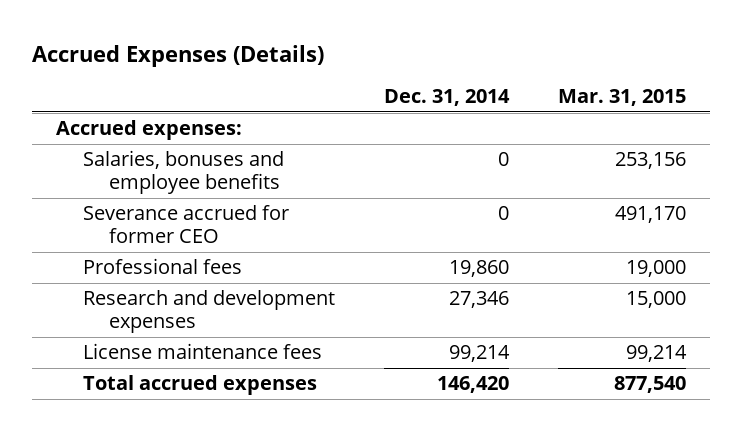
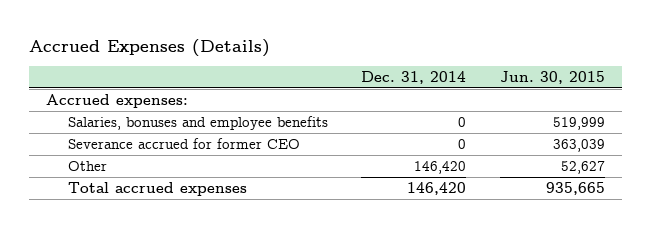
[557,89,686,107] Mar. 31, 2015 -> none
none -> [499,70,605,84] Jun. 30, 2015
[82,258,242,275] Professional fees -> none
[82,290,335,334] Research and development expenses -> none
[82,343,322,360] License maintenance fees -> none
none -> [67,160,107,171] Other

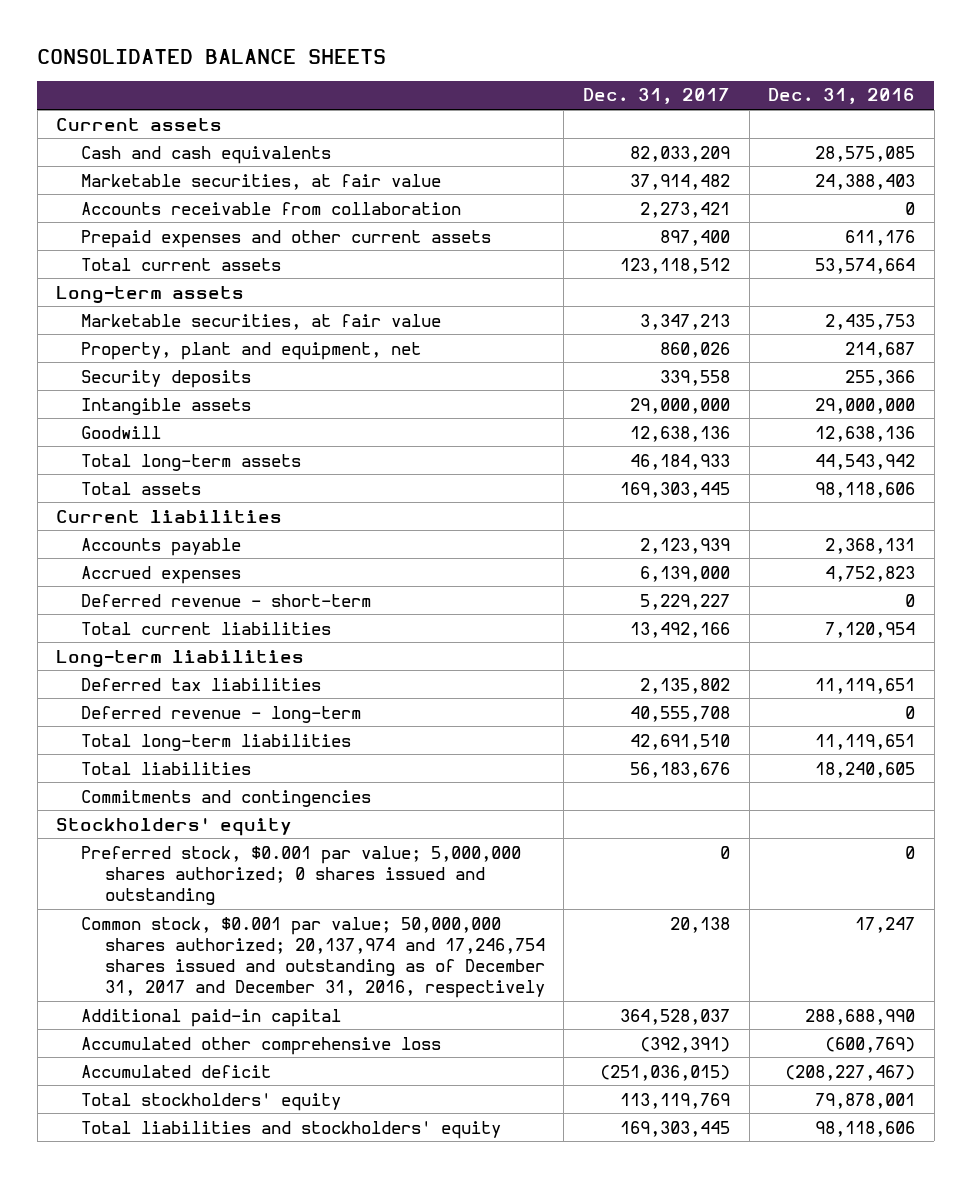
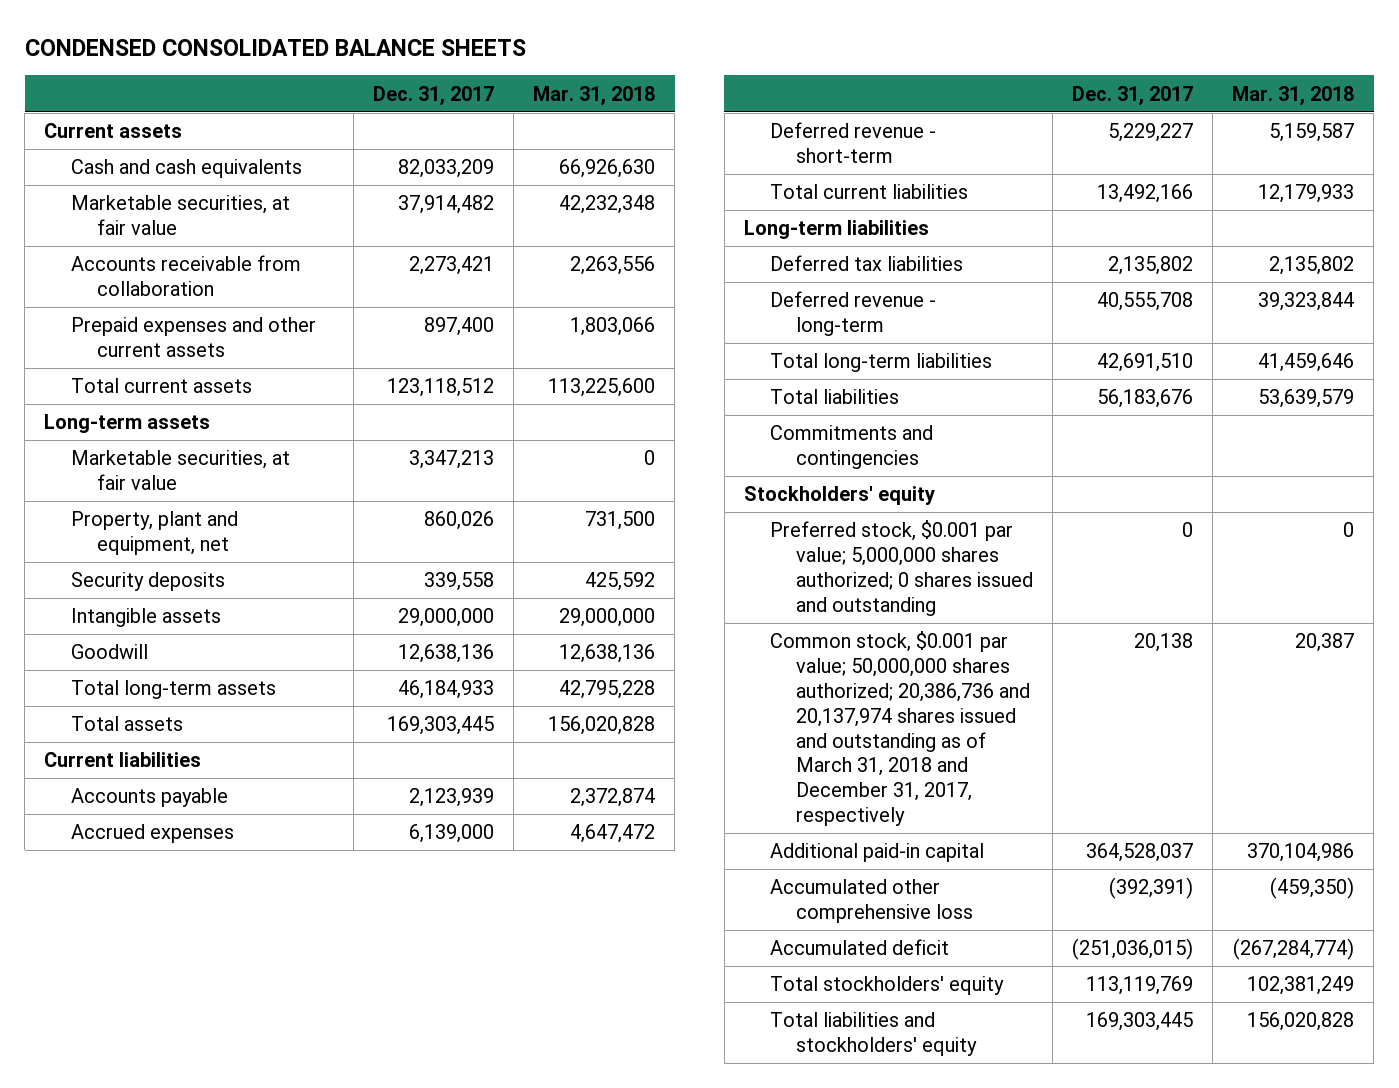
[37,48,387,64] CONSOLIDATED BALANCE SHEETS -> [24,38,526,56] CONDENSED CONSOLIDATED BALANCE SHEETS
[768,88,916,105] Dec. 31, 2016 -> none
none -> [532,85,655,106] Mar. 31, 2018
[80,916,545,999] Common stock, $0.001 par value; 50,000,000 shares authorized; 20,137,974 and 17,246,754 shares issued and outstanding as of December 31, 2017 and December 31, 2016, respectively -> [769,631,1031,827] Common stock, $0.001 par value; 50,000,000 shares authorized; 20,386,736 and 20,137,974 shares issued and outstanding as of March 31, 2018 and December 31, 2017, respectively

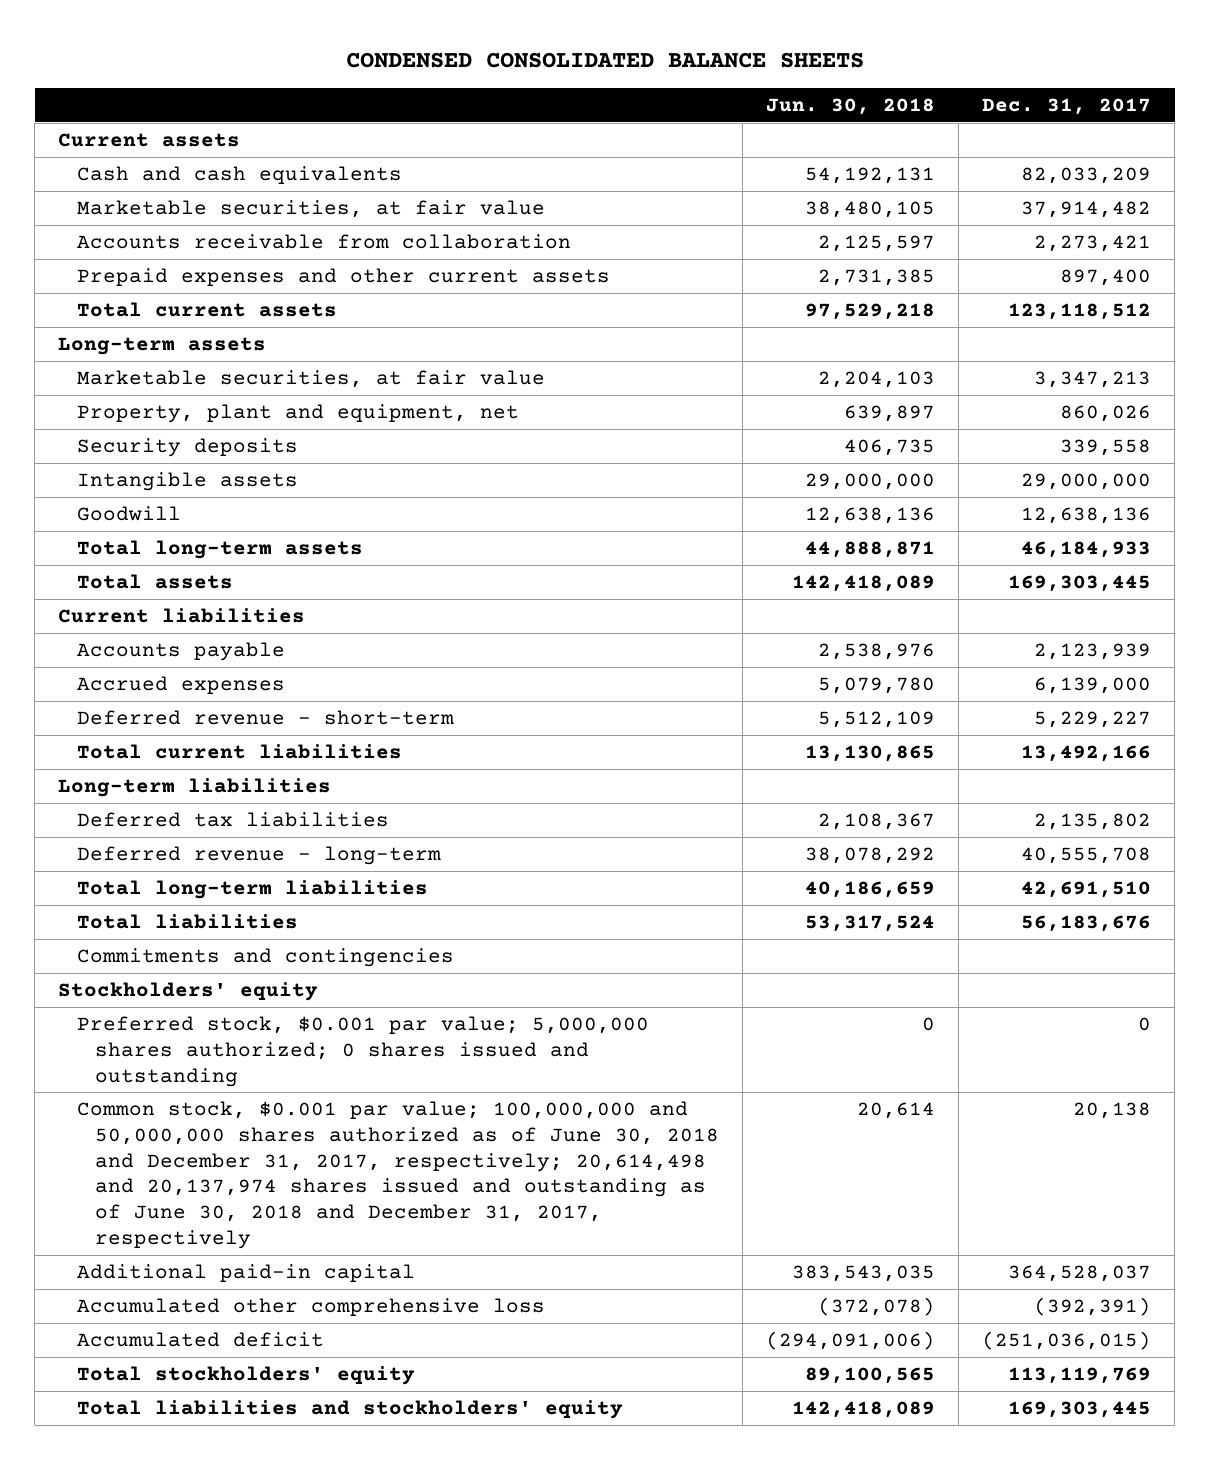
[532,85,655,106] Mar. 31, 2018 -> none
none -> [766,98,936,116] Jun. 30, 2018
[769,631,1031,827] Common stock, $0.001 par value; 50,000,000 shares authorized; 20,386,736 and 20,137,974 shares issued and outstanding as of March 31, 2018 and December 31, 2017, respectively -> [76,1100,719,1250] Common stock, $0.001 par value; 100,000,000 and 50,000,000 shares authorized as of June 30, 2018 and December 31, 2017, respectively; 20,614,498 and 20,137,974 shares issued and outstanding as of June 30, 2018 and December 31, 2017, respectively

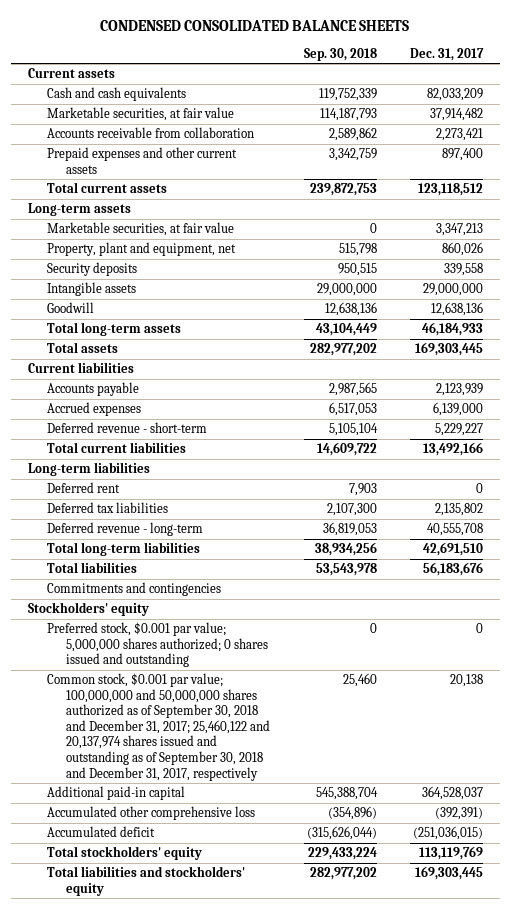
[766,98,936,116] Jun. 30, 2018 -> none
none -> [303,47,377,61] Sep. 30, 2018
none -> [46,482,120,494] Deferred rent
[76,1100,719,1250] Common stock, $0.001 par value; 100,000,000 and 50,000,000 shares authorized as of June 30, 2018 and December 31, 2017, respectively; 20,614,498 and 20,137,974 shares issued and outstanding as of June 30, 2018 and December 31, 2017, respectively -> [46,673,271,781] Common stock, $0.001 par value; 100,000,000 and 50,000,000 shares authorized as of September 30, 2018 and December 31, 2017; 25,460,122 and 20,137,974 shares issued and outstanding as of September 30, 2018 and December 31, 2017, respectively

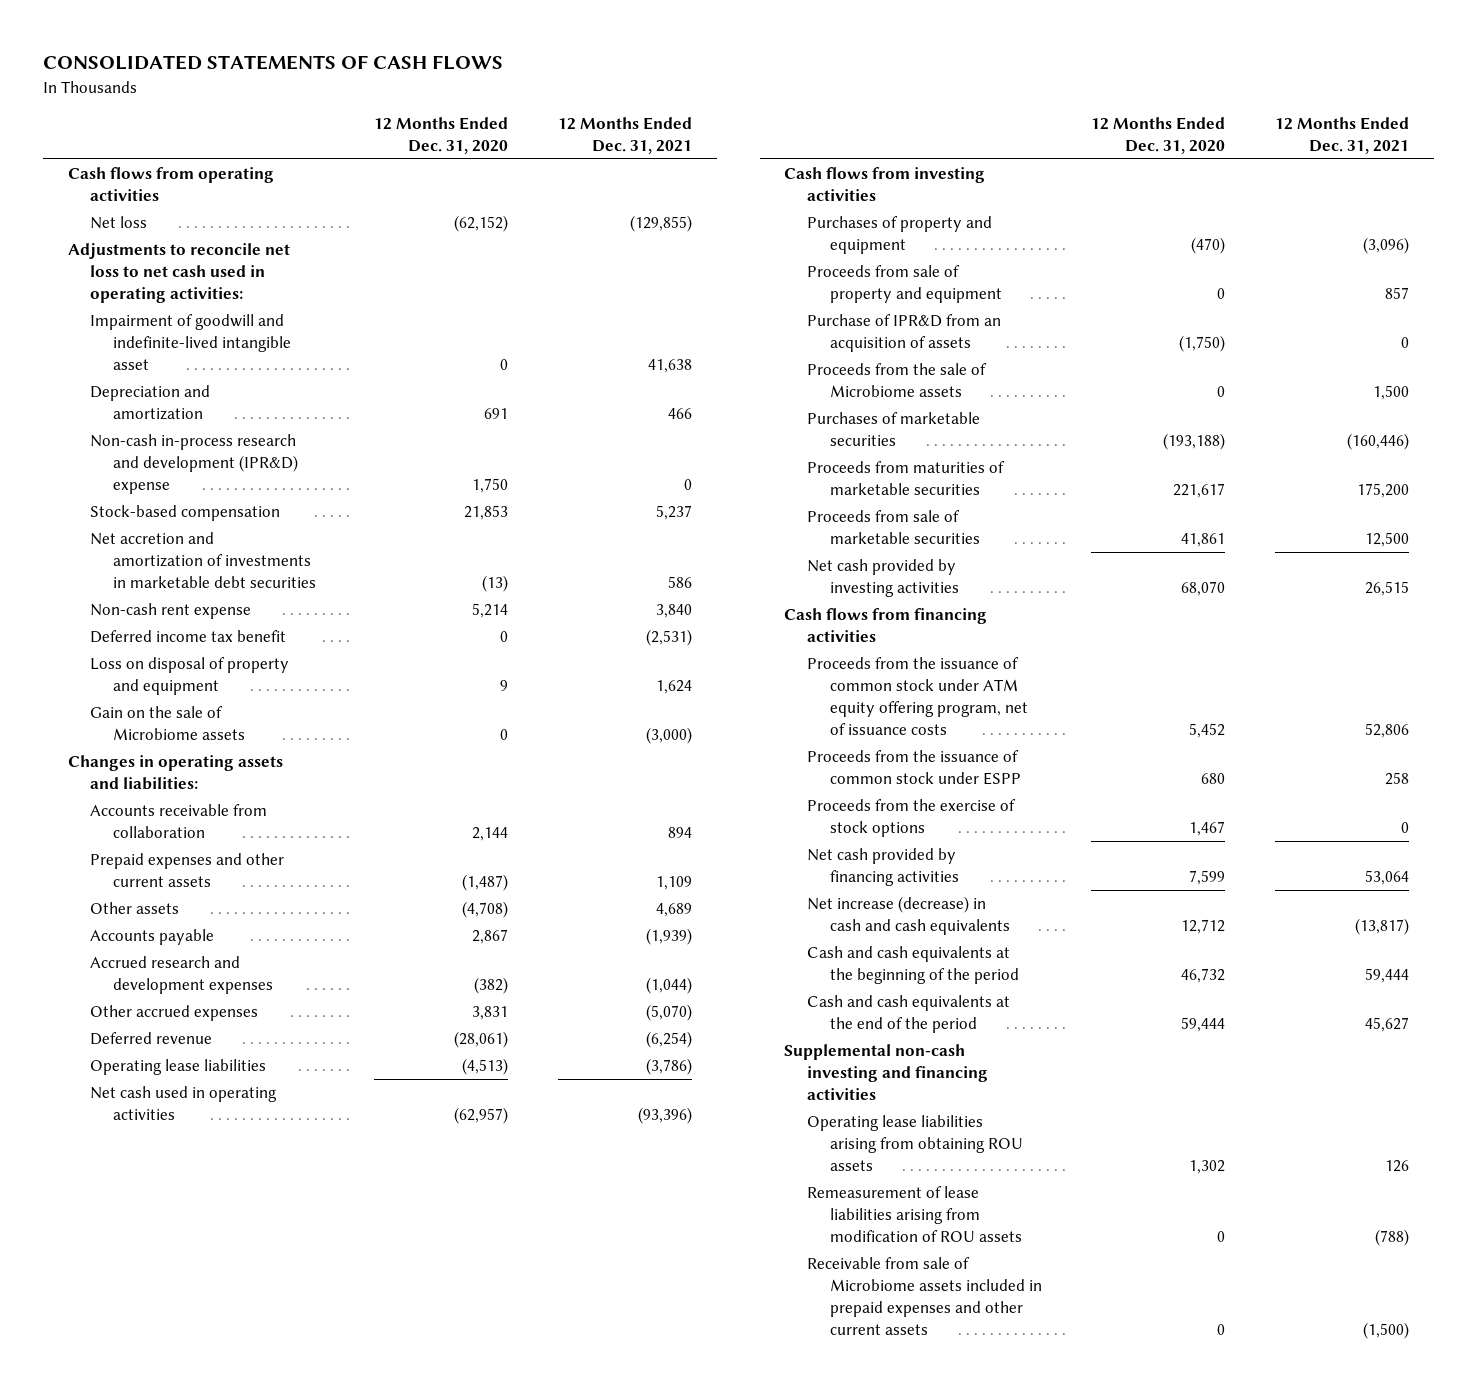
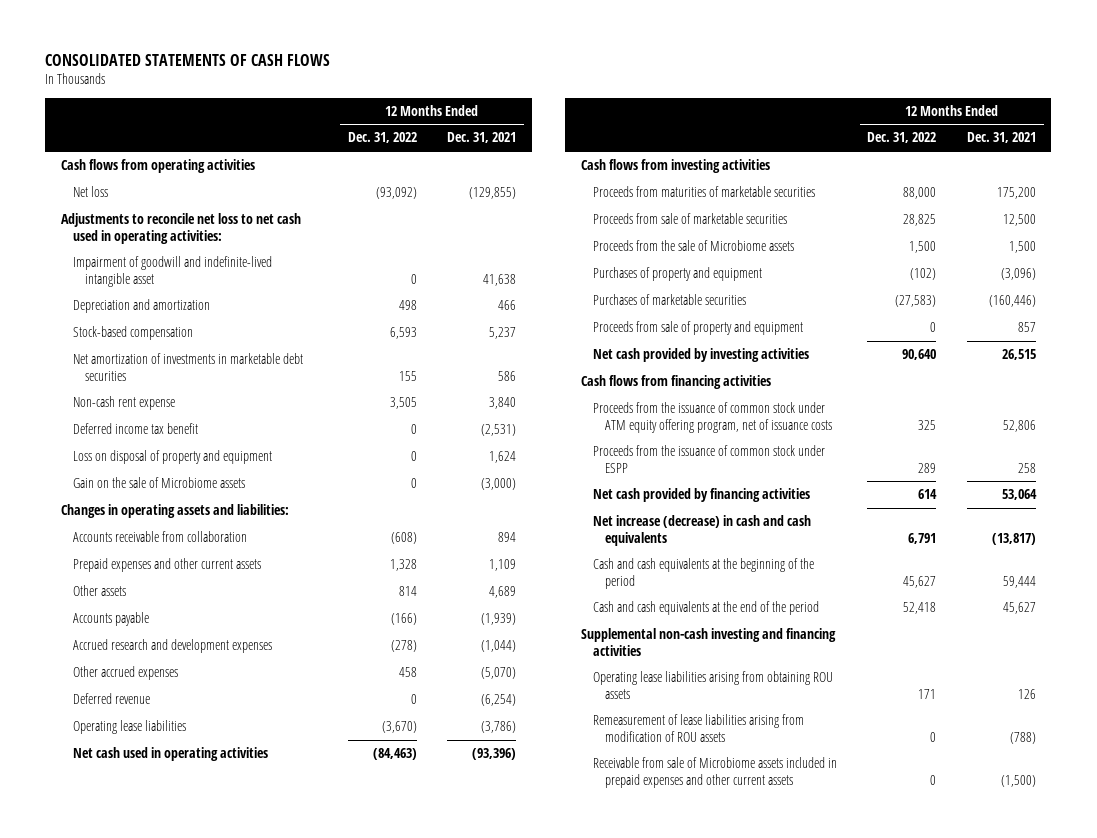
[374,117,509,154] 12 Months Ended Dec. 31, 2020 -> none
none -> [347,132,417,144] Dec. 31, 2022
[90,434,298,494] Non-cash in-process research and development (IPR&D) expense -> none
[90,532,316,588] Net accretion and amortization of investments in marketable debt securities -> [72,353,303,381] Net amortization of investments in marketable debt securities
[807,314,1002,353] Purchase of IPR&D from an acquisition of assets -> none
[807,363,988,398] Proceeds from the sale of Microbiome assets -> [592,240,794,252] Proceeds from the sale of Microbiome assets
[807,216,993,255] Purchases of property and equipment -> [592,267,762,282] Purchases of property and equipment
[807,412,981,447] Purchases of marketable securities -> [592,294,746,306] Purchases of marketable securities
[807,265,1002,304] Proceeds from sale of property and equipment -> [592,321,803,336] Proceeds from sale of property and equipment
[807,799,1017,838] Proceeds from the exercise of stock options -> none

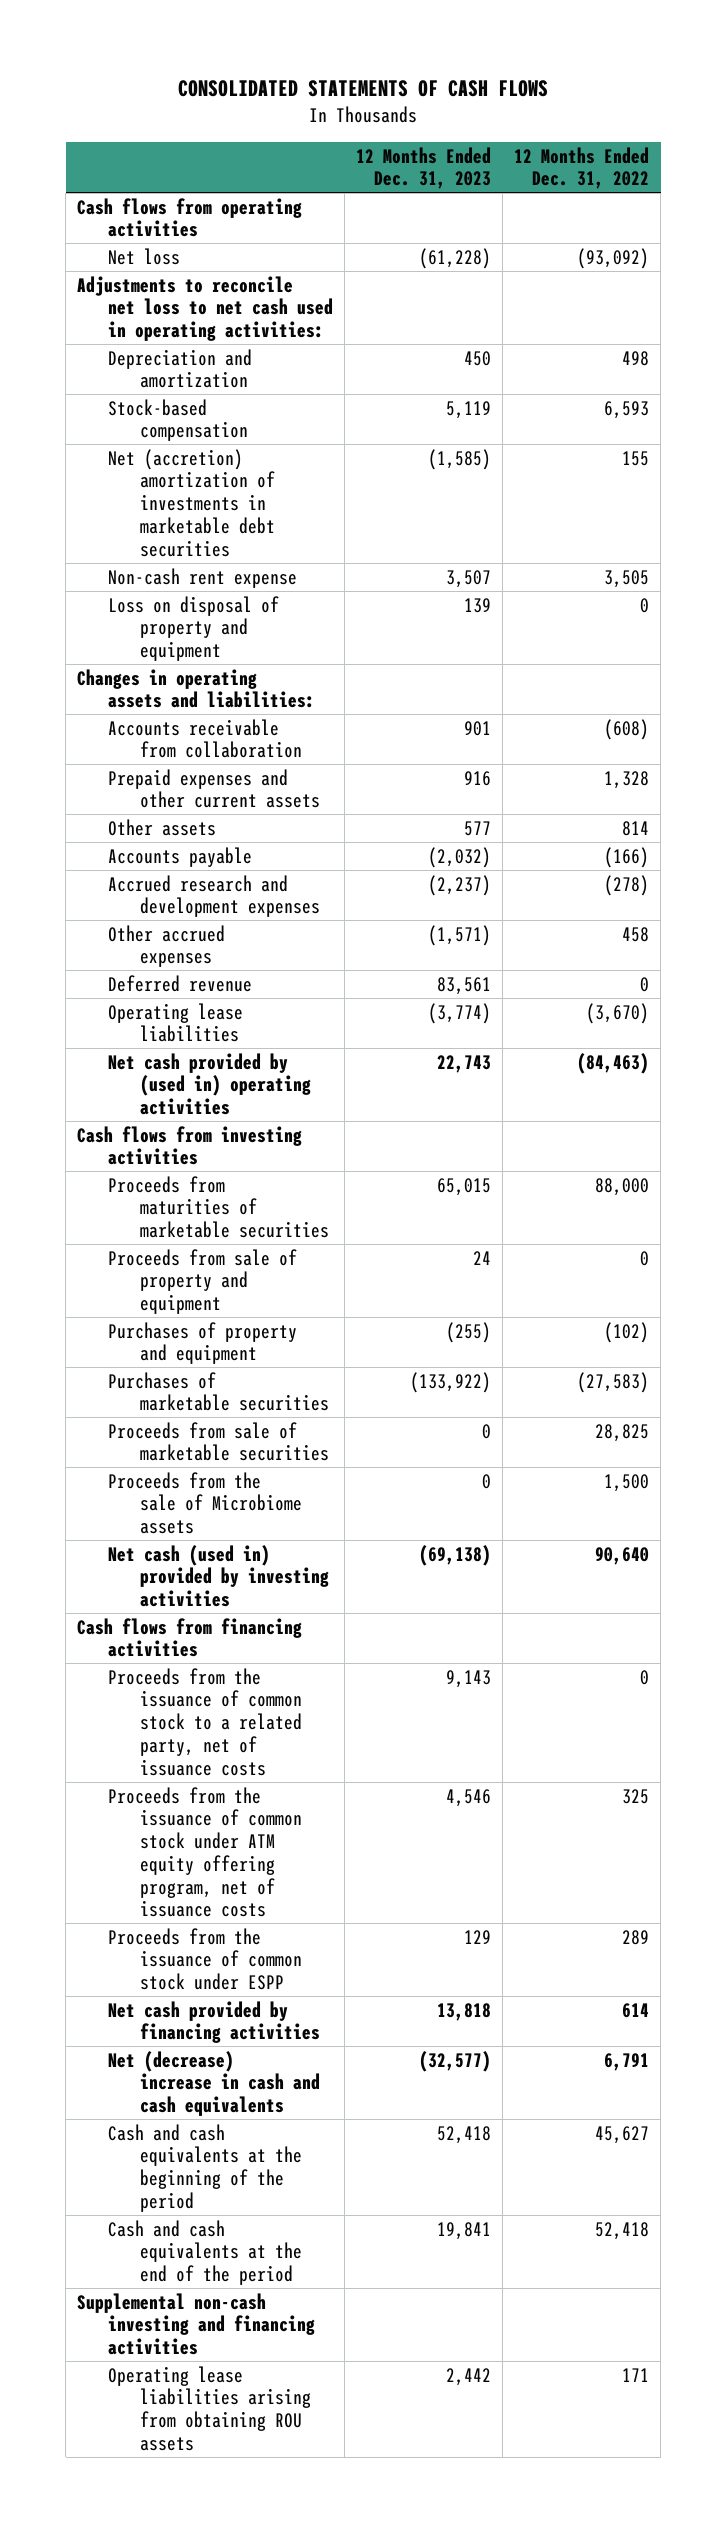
[447,132,517,144] Dec. 31, 2021 -> none
none -> [356,146,492,190] 12 Months Ended Dec. 31, 2023
[72,256,272,287] Impairment of goodwill and indefinite-lived intangible asset -> none
[72,353,303,381] Net amortization of investments in marketable debt securities -> [108,448,275,557] Net (accretion) amortization of investments in marketable debt securities
[72,423,198,435] Deferred income tax benefit -> none
[72,477,245,489] Gain on the sale of Microbiome assets -> none
[72,747,268,762] Net cash used in operating activities -> [108,1052,311,1116] Net cash provided by (used in) operating activities
[592,321,803,336] Proceeds from sale of property and equipment -> [108,1248,298,1315] Proceeds from sale of property and equipment
[592,213,787,225] Proceeds from sale of marketable securities -> [108,1421,329,1462] Proceeds from sale of marketable securities
[592,240,794,252] Proceeds from the sale of Microbiome assets -> [108,1471,302,1535] Proceeds from the sale of Microbiome assets
[592,348,809,363] Net cash provided by investing activities -> [108,1544,329,1608] Net cash (used in) provided by investing activities
none -> [108,1667,302,1776] Proceeds from the issuance of common stock to a related party, net of issuance costs
[592,515,811,546] Net increase (decrease) in cash and cash equivalents -> [108,2050,320,2117] Net (decrease) increase in cash and cash equivalents
[592,714,804,742] Remeasurement of lease liabilities arising from modification of ROU assets -> none
[592,757,837,788] Receivable from sale of Microbiome assets included in prepaid expenses and other current assets -> none

